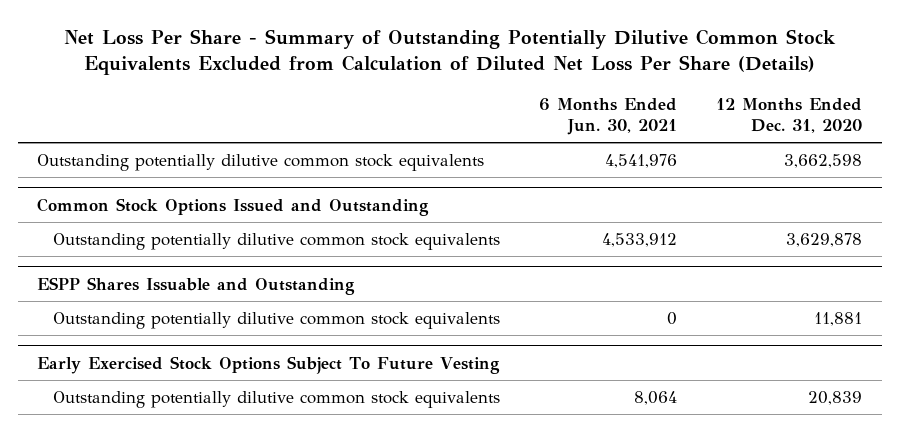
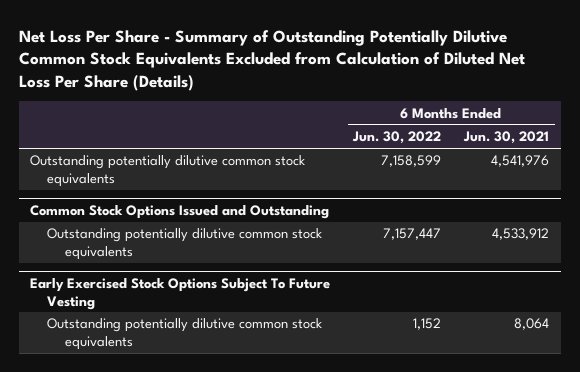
[716,97,863,133] 12 Months Ended Dec. 31, 2020 -> none
none -> [352,131,442,145] Jun. 30, 2022
[37,276,356,295] ESPP Shares Issuable and Outstanding -> none
[53,311,501,329] Outstanding potentially dilutive common stock equivalents -> none

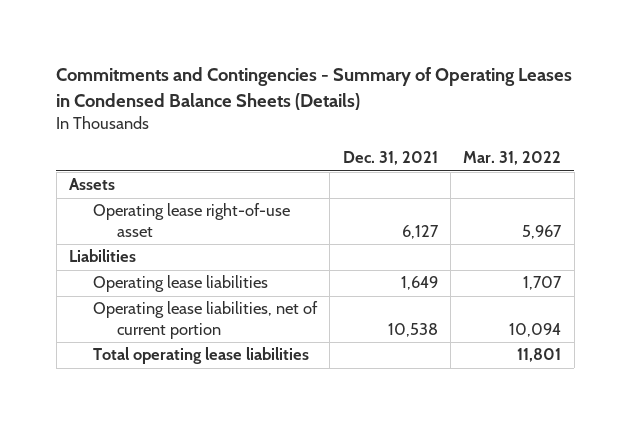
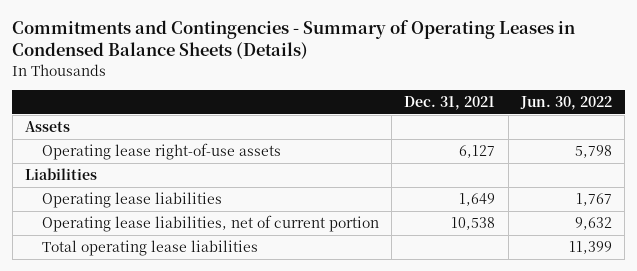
[463,151,562,166] Mar. 31, 2022 -> none
none -> [520,96,613,111] Jun. 30, 2022
[92,203,290,238] Operating lease right-of-use asset -> [41,143,281,161] Operating lease right-of-use assets

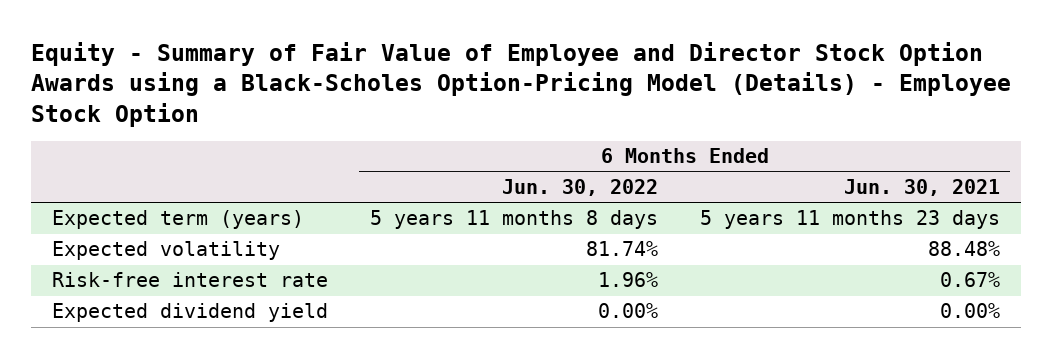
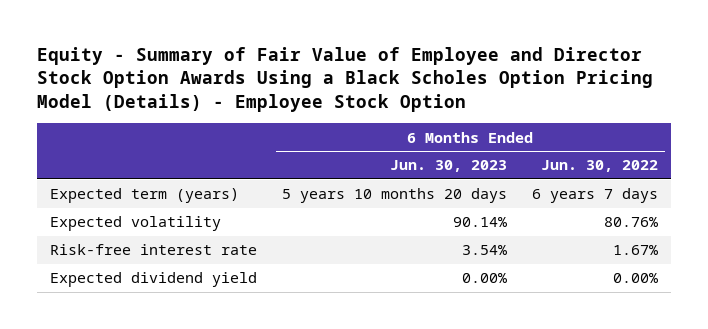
[31,42,1012,127] Equity - Summary of Fair Value of Employee and Director Stock Option Awards using a Black-Scholes Option-Pricing Model (Details) - Employee Stock Option -> [37,46,654,113] Equity - Summary of Fair Value of Employee and Director Stock Option Awards Using a Black Scholes Option Pricing Model (Details) - Employee Stock Option
[843,179,1000,197] Jun. 30, 2021 -> none
none -> [389,160,507,173] Jun. 30, 2023
[369,210,658,230] 5 years 11 months 8 days -> [532,188,659,204] 6 years 7 days
[585,241,658,257] 81.74% -> [604,217,659,228] 80.76%
[597,272,658,288] 1.96% -> [613,245,659,256] 1.67%

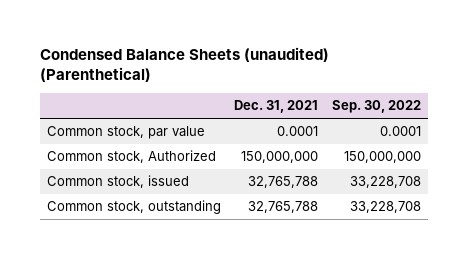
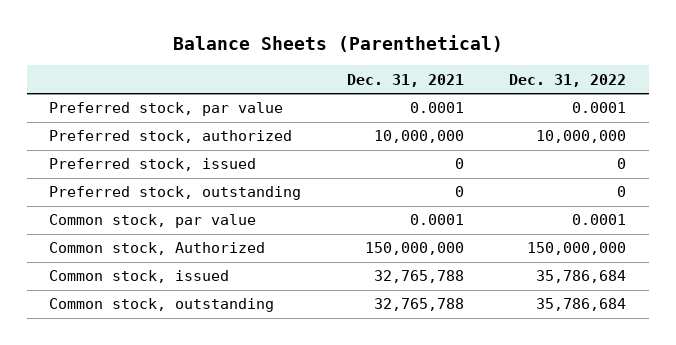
[39,47,329,83] Condensed Balance Sheets (unaudited) (Parenthetical) -> [172,35,503,53] Balance Sheets (Parenthetical)
[331,100,421,114] Sep. 30, 2022 -> none
none -> [509,73,627,87] Dec. 31, 2022
none -> [49,102,284,117] Preferred stock, par value
none -> [49,130,293,144] Preferred stock, authorized
none -> [49,158,257,172] Preferred stock, issued
none -> [49,186,302,201] Preferred stock, outstanding

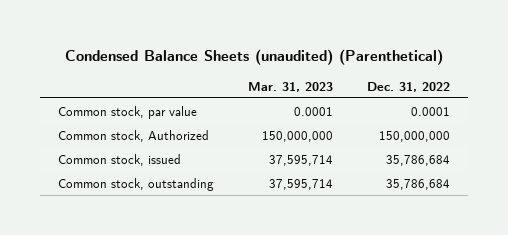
[172,35,503,53] Balance Sheets (Parenthetical) -> [64,48,443,65] Condensed Balance Sheets (unaudited) (Parenthetical)
[346,73,464,87] Dec. 31, 2021 -> none
none -> [247,81,333,92] Mar. 31, 2023
[49,102,284,117] Preferred stock, par value -> none
[49,130,293,144] Preferred stock, authorized -> none
[49,158,257,172] Preferred stock, issued -> none
[49,186,302,201] Preferred stock, outstanding -> none

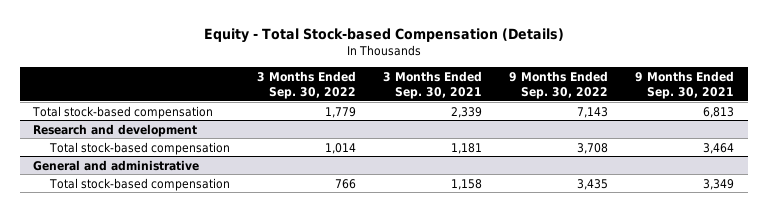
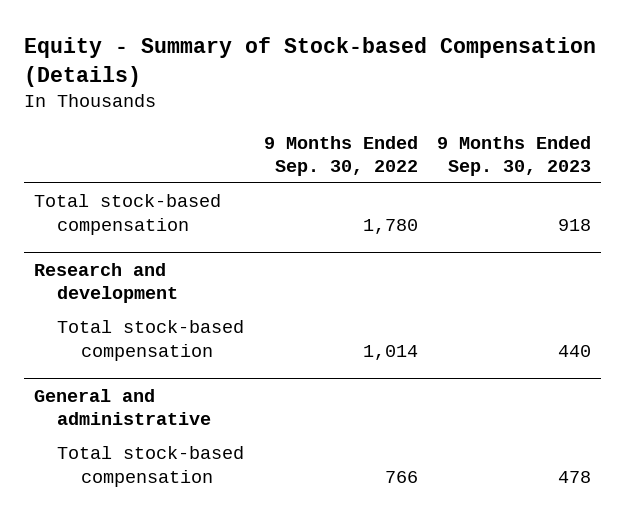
[203,27,564,43] Equity - Total Stock-based Compensation (Details) -> [24,37,597,88] Equity - Summary of Stock-based Compensation (Details)
[256,70,356,100] 3 Months Ended Sep. 30, 2022 -> none
[383,70,483,100] 3 Months Ended Sep. 30, 2021 -> none
[635,70,735,100] 9 Months Ended Sep. 30, 2021 -> none
none -> [437,135,592,177] 9 Months Ended Sep. 30, 2023
[577,106,609,118] 7,143 -> [362,218,418,234] 1,780
[577,142,609,154] 3,708 -> [362,344,418,360] 1,014
[577,178,609,190] 3,435 -> [384,470,418,483] 766

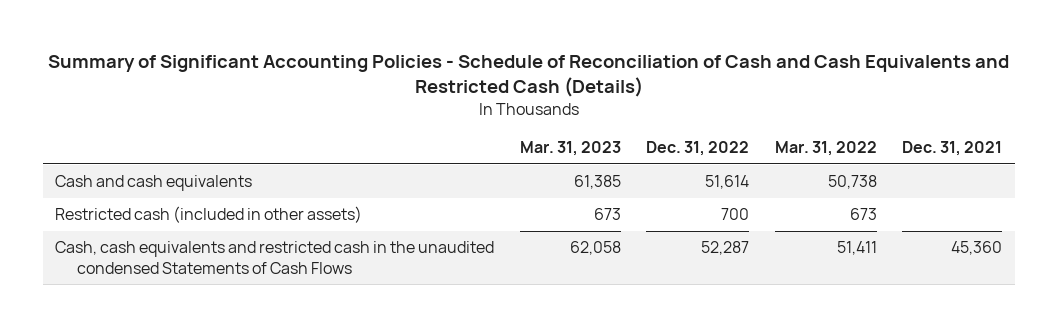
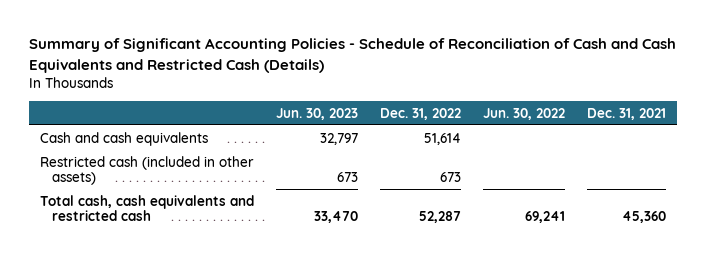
[519,141,621,157] Mar. 31, 2023 -> none
[774,141,877,157] Mar. 31, 2022 -> none
none -> [275,107,358,120] Jun. 30, 2023
none -> [483,107,566,120] Jun. 30, 2022
[721,208,750,221] 700 -> [440,172,462,183] 673
[55,241,495,274] Cash, cash equivalents and restricted cash in the unaudited condensed Statements of Cash Flows -> [39,194,254,222] Total cash, cash equivalents and restricted cash

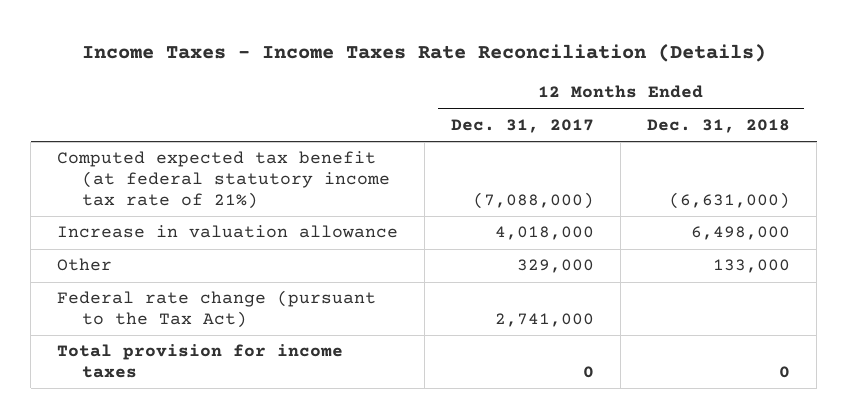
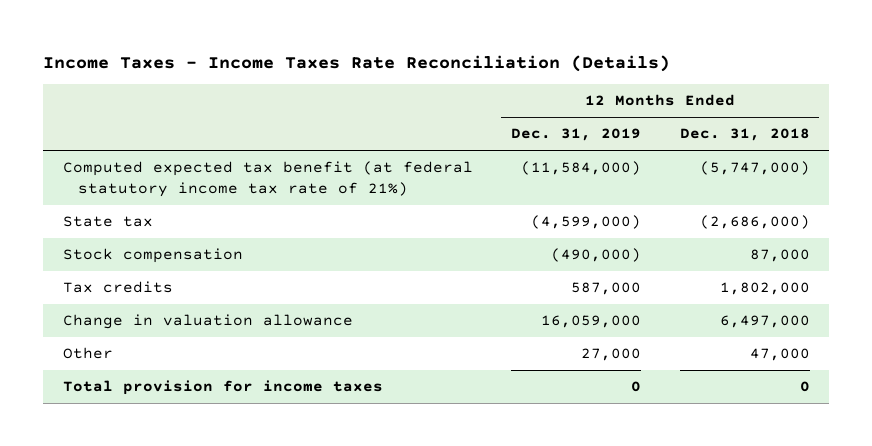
[451,119,595,134] Dec. 31, 2017 -> none
none -> [511,128,642,142] Dec. 31, 2019
[57,290,377,329] Federal rate change (pursuant to the Tax Act) -> none
[669,191,791,209] (6,631,000) -> [699,161,810,176] (5,747,000)
none -> [62,216,153,228] State tax
none -> [62,248,243,264] Stock compensation
none -> [62,281,173,294] Tax credits
[57,225,399,239] Increase in valuation allowance -> [62,314,353,330] Change in valuation allowance
[691,226,791,241] 6,498,000 -> [719,315,810,329] 6,497,000
[713,259,791,274] 133,000 -> [749,348,810,362] 47,000

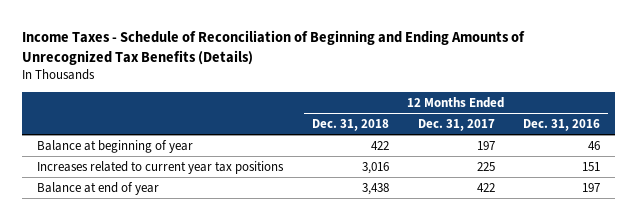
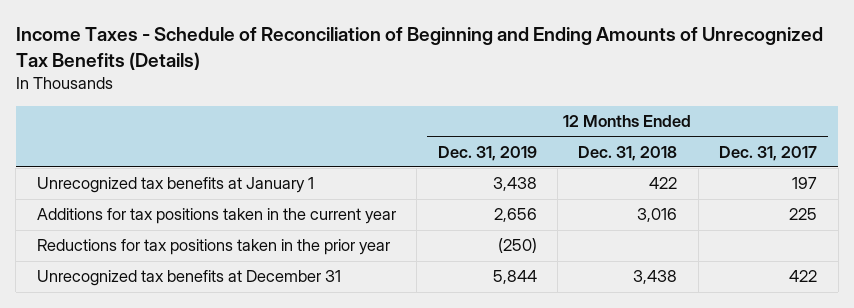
[523,118,601,131] Dec. 31, 2016 -> none
none -> [437,145,537,161] Dec. 31, 2019
[36,139,193,153] Balance at beginning of year -> [36,177,314,194] Unrecognized tax benefits at January 1
[36,160,284,174] Increases related to current year tax positions -> [36,208,396,225] Additions for tax positions taken in the current year
none -> [36,239,390,256] Reductions for tax positions taken in the prior year
[36,181,159,195] Balance at end of year -> [36,270,341,287] Unrecognized tax benefits at December 31

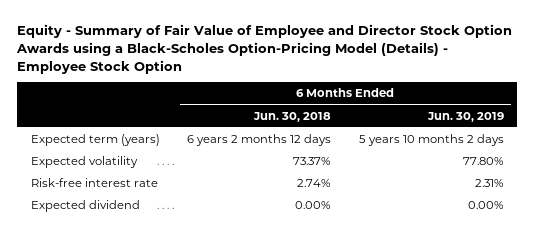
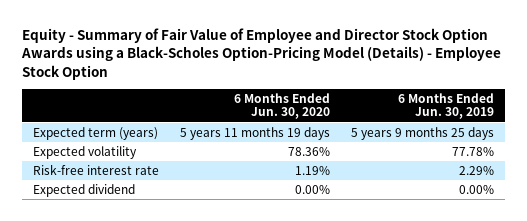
[253,111,332,122] Jun. 30, 2018 -> none
none -> [233,92,330,120] 6 Months Ended Jun. 30, 2020
[358,134,504,147] 5 years 10 months 2 days -> [351,127,495,141] 5 years 9 months 25 days
[462,157,504,166] 77.80% -> [452,147,495,157] 77.78%
[474,179,504,188] 2.31% -> [459,166,495,176] 2.29%

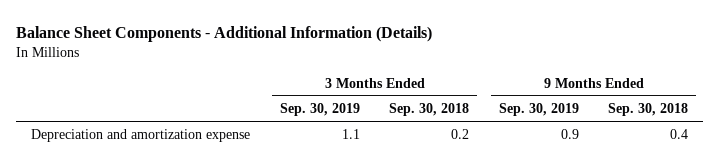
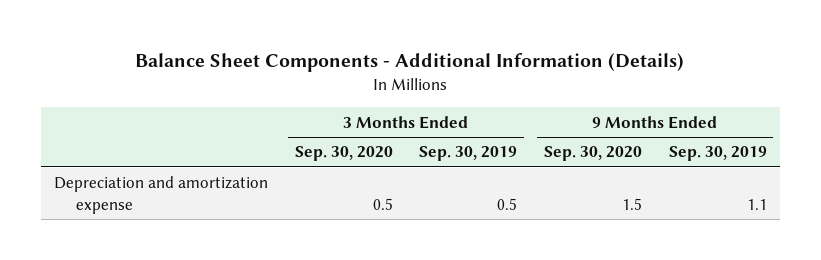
[389,103,470,117] Sep. 30, 2018 -> none
[608,103,689,117] Sep. 30, 2018 -> none
none -> [294,146,393,162] Sep. 30, 2020
none -> [543,146,642,162] Sep. 30, 2020
[341,129,360,140] 1.1 -> [497,197,518,210] 0.5
[560,129,579,140] 0.9 -> [746,198,767,210] 1.1

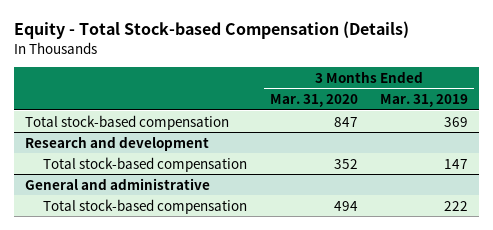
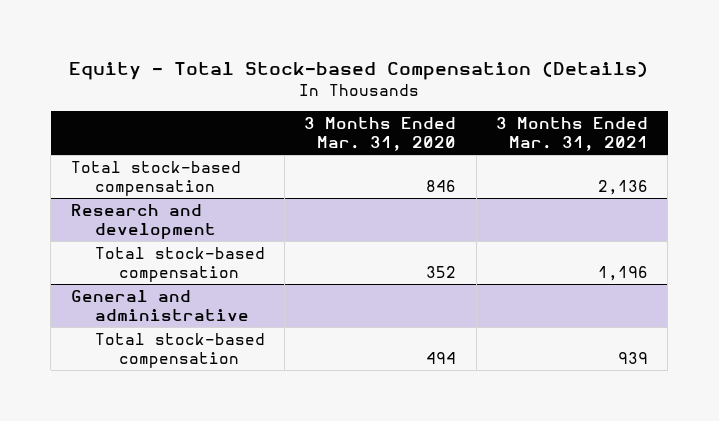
[380,94,469,108] Mar. 31, 2019 -> none
none -> [496,116,649,152] 3 Months Ended Mar. 31, 2021
[333,116,358,127] 847 -> [426,180,457,193] 846

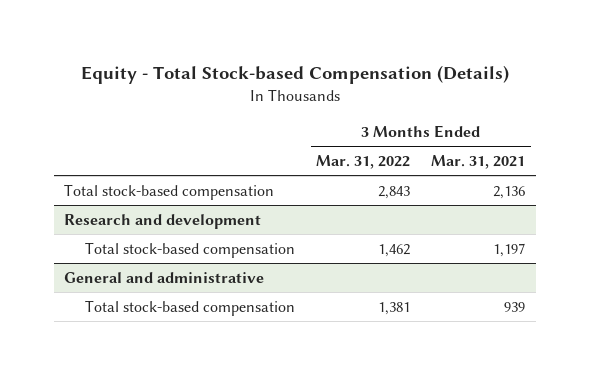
[304,116,457,152] 3 Months Ended Mar. 31, 2020 -> none
none -> [316,154,411,169] Mar. 31, 2022
[598,266,649,282] 1,196 -> [493,242,526,257] 1,197

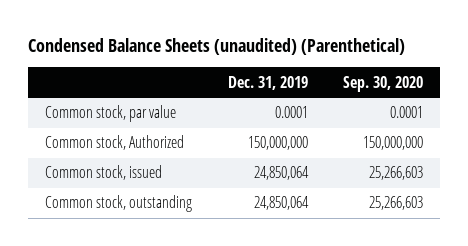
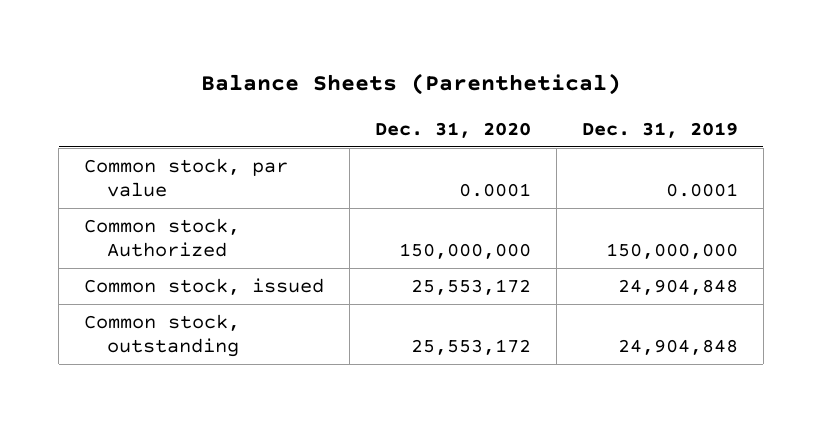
[27,37,405,55] Condensed Balance Sheets (unaudited) (Parenthetical) -> [200,73,621,96] Balance Sheets (Parenthetical)
[342,75,423,92] Sep. 30, 2020 -> none
none -> [374,121,531,138] Dec. 31, 2020
[253,166,309,181] 24,850,064 -> [617,278,738,295] 24,904,848
[253,196,309,211] 24,850,064 -> [617,338,738,355] 24,904,848

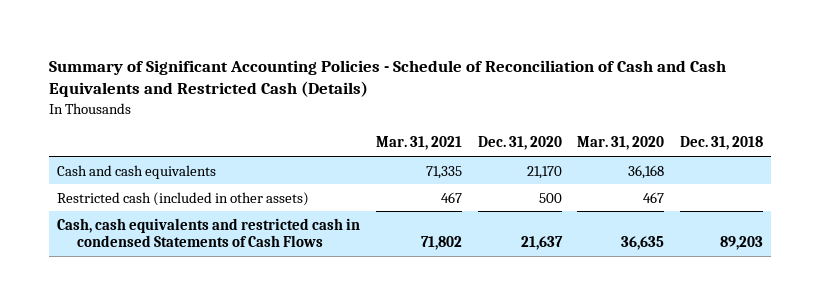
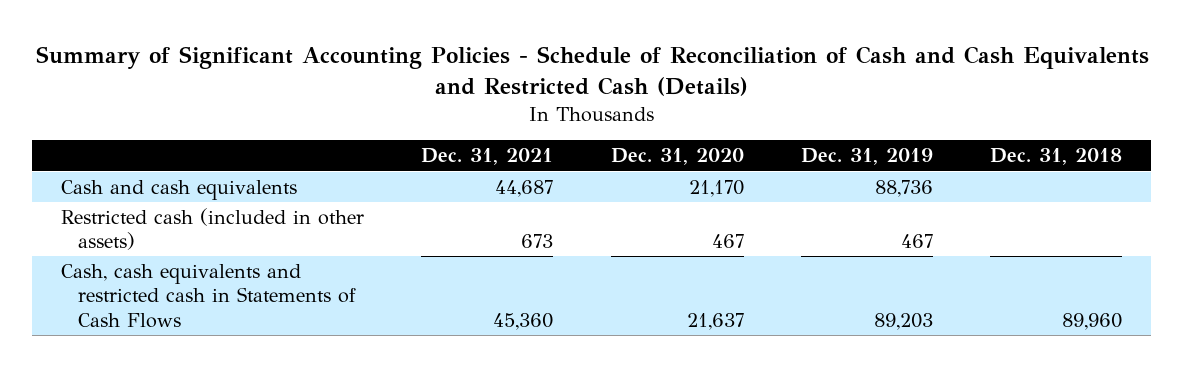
[375,136,462,151] Mar. 31, 2021 -> none
[577,136,665,151] Mar. 31, 2020 -> none
none -> [421,148,554,166] Dec. 31, 2021
none -> [800,148,933,166] Dec. 31, 2019
[538,192,562,203] 500 -> [711,234,744,249] 467
[57,217,361,247] Cash, cash equivalents and restricted cash in condensed Statements of Cash Flows -> [60,263,356,328] Cash, cash equivalents and restricted cash in Statements of Cash Flows
[719,235,763,250] 89,203 -> [1062,312,1123,330] 89,960

